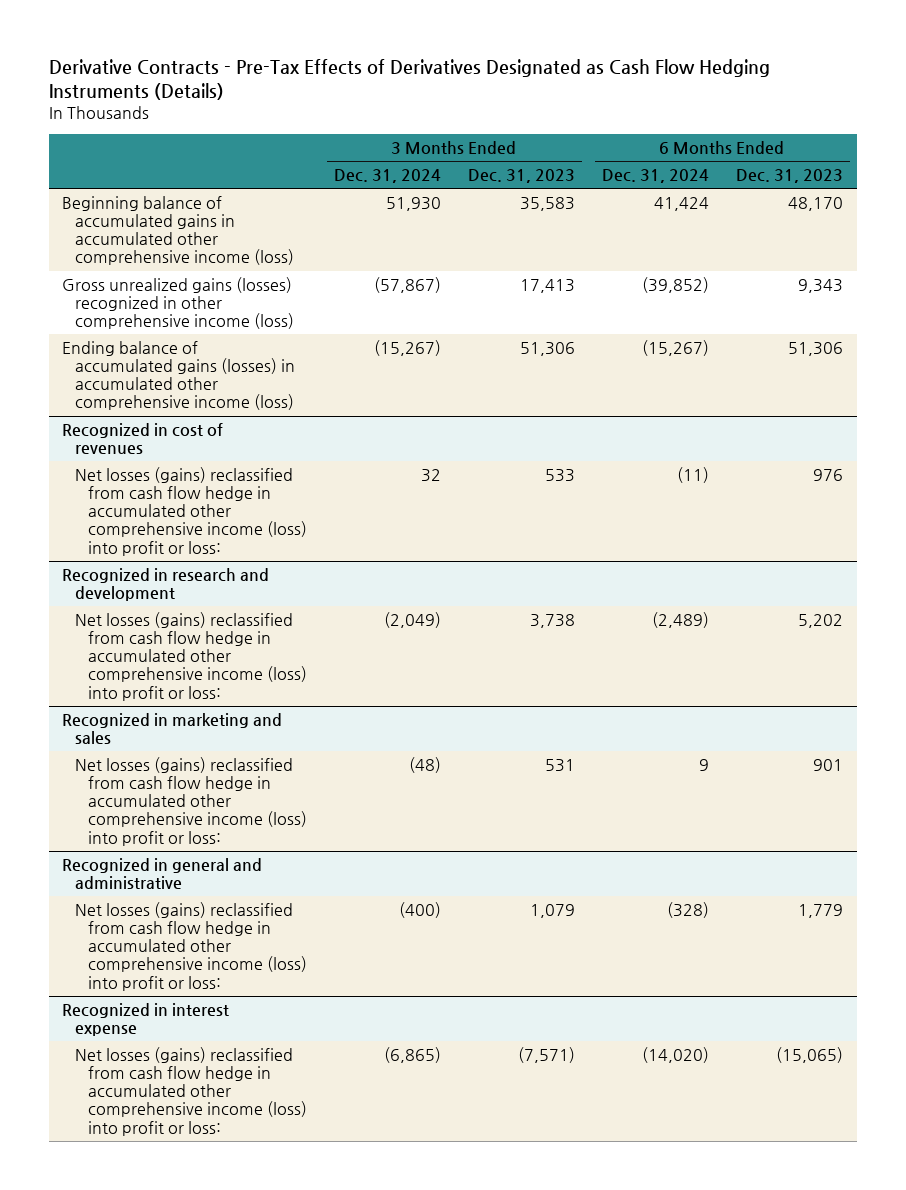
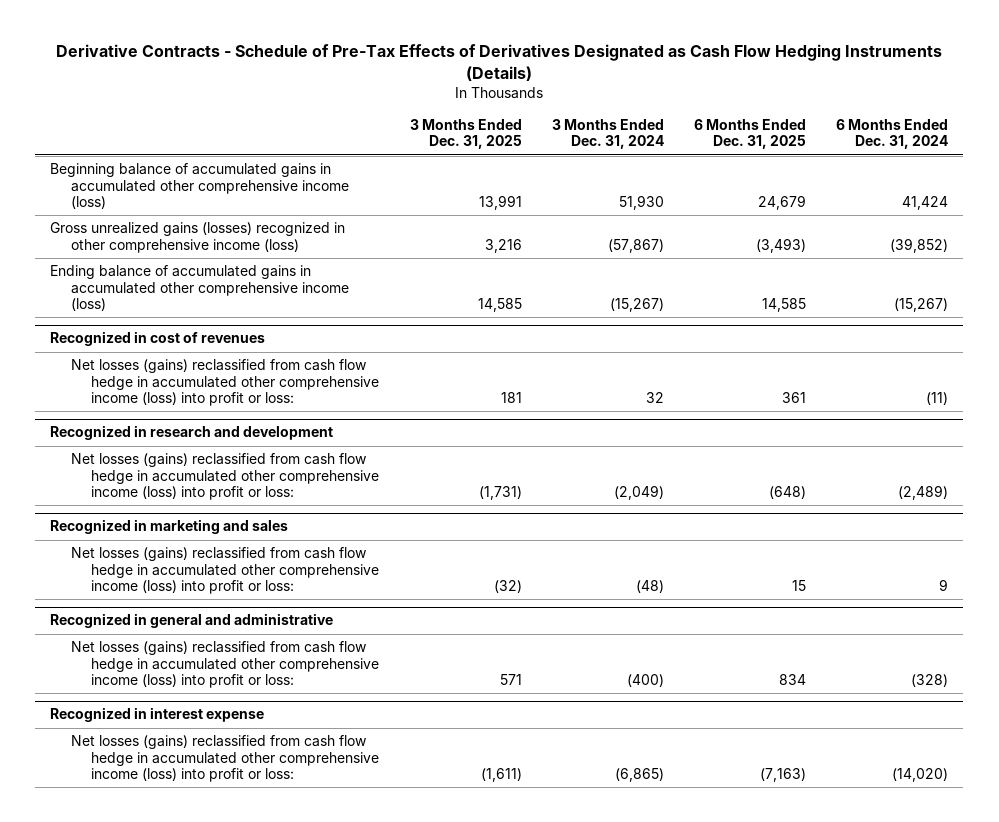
[48,59,770,101] Derivative Contracts - Pre-Tax Effects of Derivatives Designated as Cash Flow Hedging Instruments (Details) -> [56,44,943,81] Derivative Contracts - Schedule of Pre-Tax Effects of Derivatives Designated as Cash Flow Hedging Instruments (Details)
[467,169,575,184] Dec. 31, 2023 -> none
[736,169,844,184] Dec. 31, 2023 -> none
none -> [409,119,522,150] 3 Months Ended Dec. 31, 2025
none -> [693,119,806,150] 6 Months Ended Dec. 31, 2025
[62,341,296,411] Ending balance of accumulated gains (losses) in accumulated other comprehensive income (loss) -> [50,265,349,311] Ending balance of accumulated gains in accumulated other comprehensive income (loss)

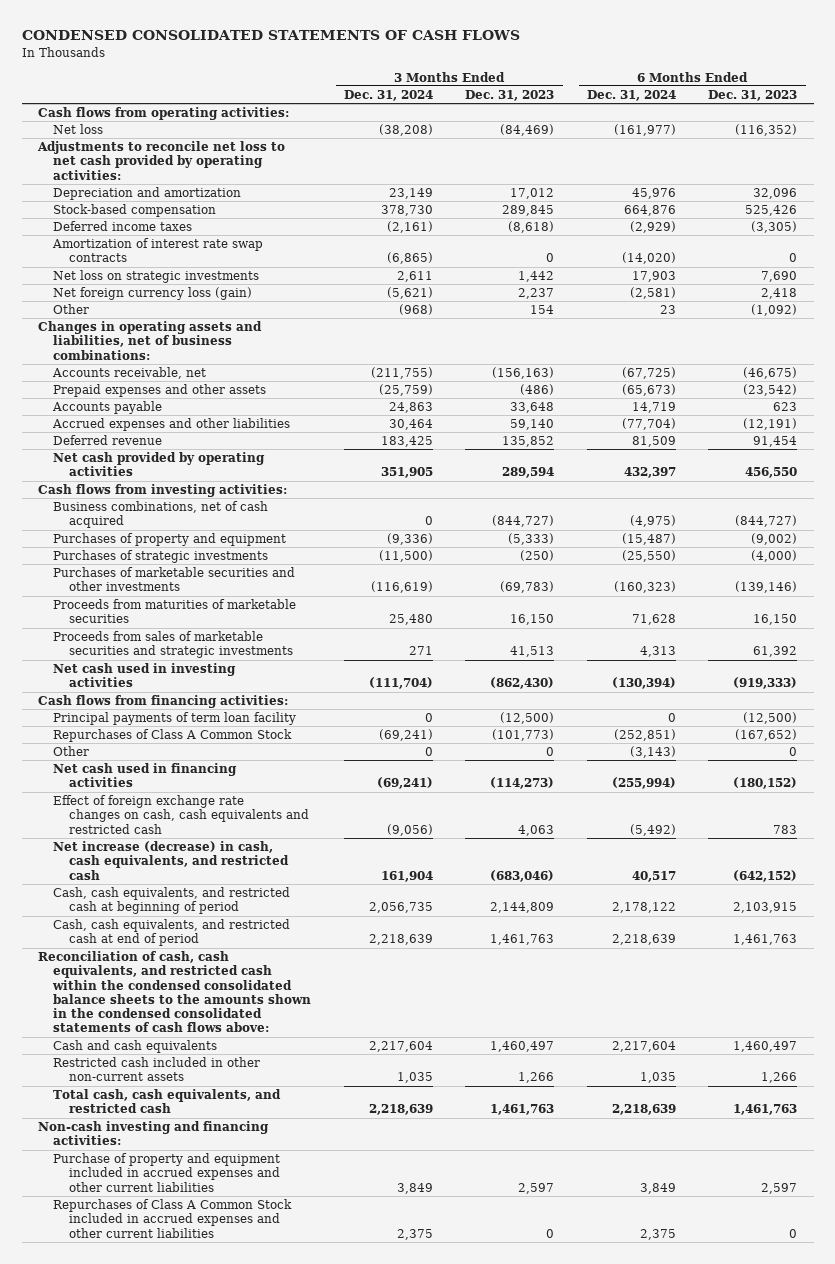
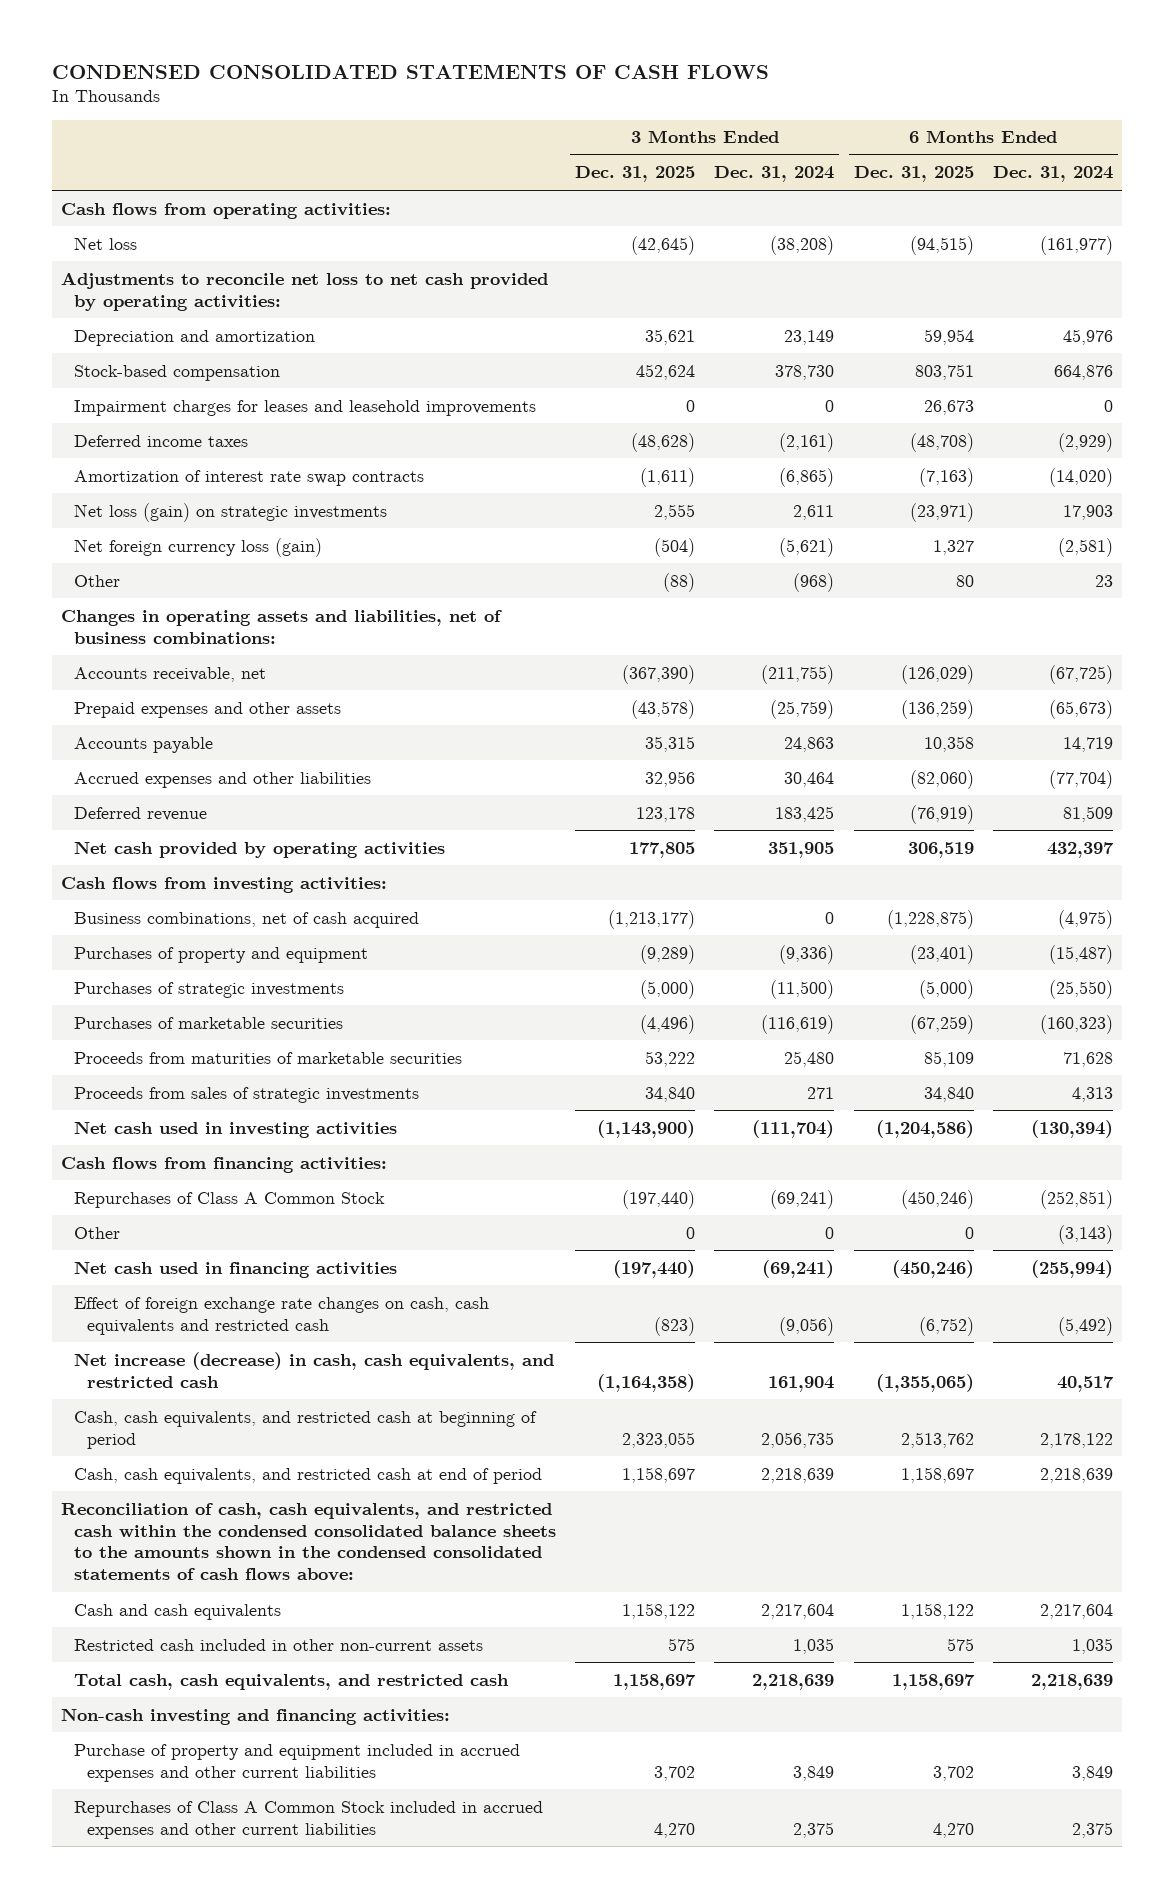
[465,89,555,101] Dec. 31, 2023 -> none
[708,89,798,101] Dec. 31, 2023 -> none
none -> [575,166,696,183] Dec. 31, 2025
none -> [853,166,974,183] Dec. 31, 2025
none -> [74,399,537,416] Impairment charges for leases and leasehold improvements
[53,270,260,284] Net loss on strategic investments -> [74,502,388,522] Net loss (gain) on strategic investments
[53,567,296,592] Purchases of marketable securities and other investments -> [74,1016,344,1029] Purchases of marketable securities
[53,631,294,659] Proceeds from sales of marketable securities and strategic investments -> [74,1086,420,1103] Proceeds from sales of strategic investments
[53,712,297,726] Principal payments of term loan facility -> none

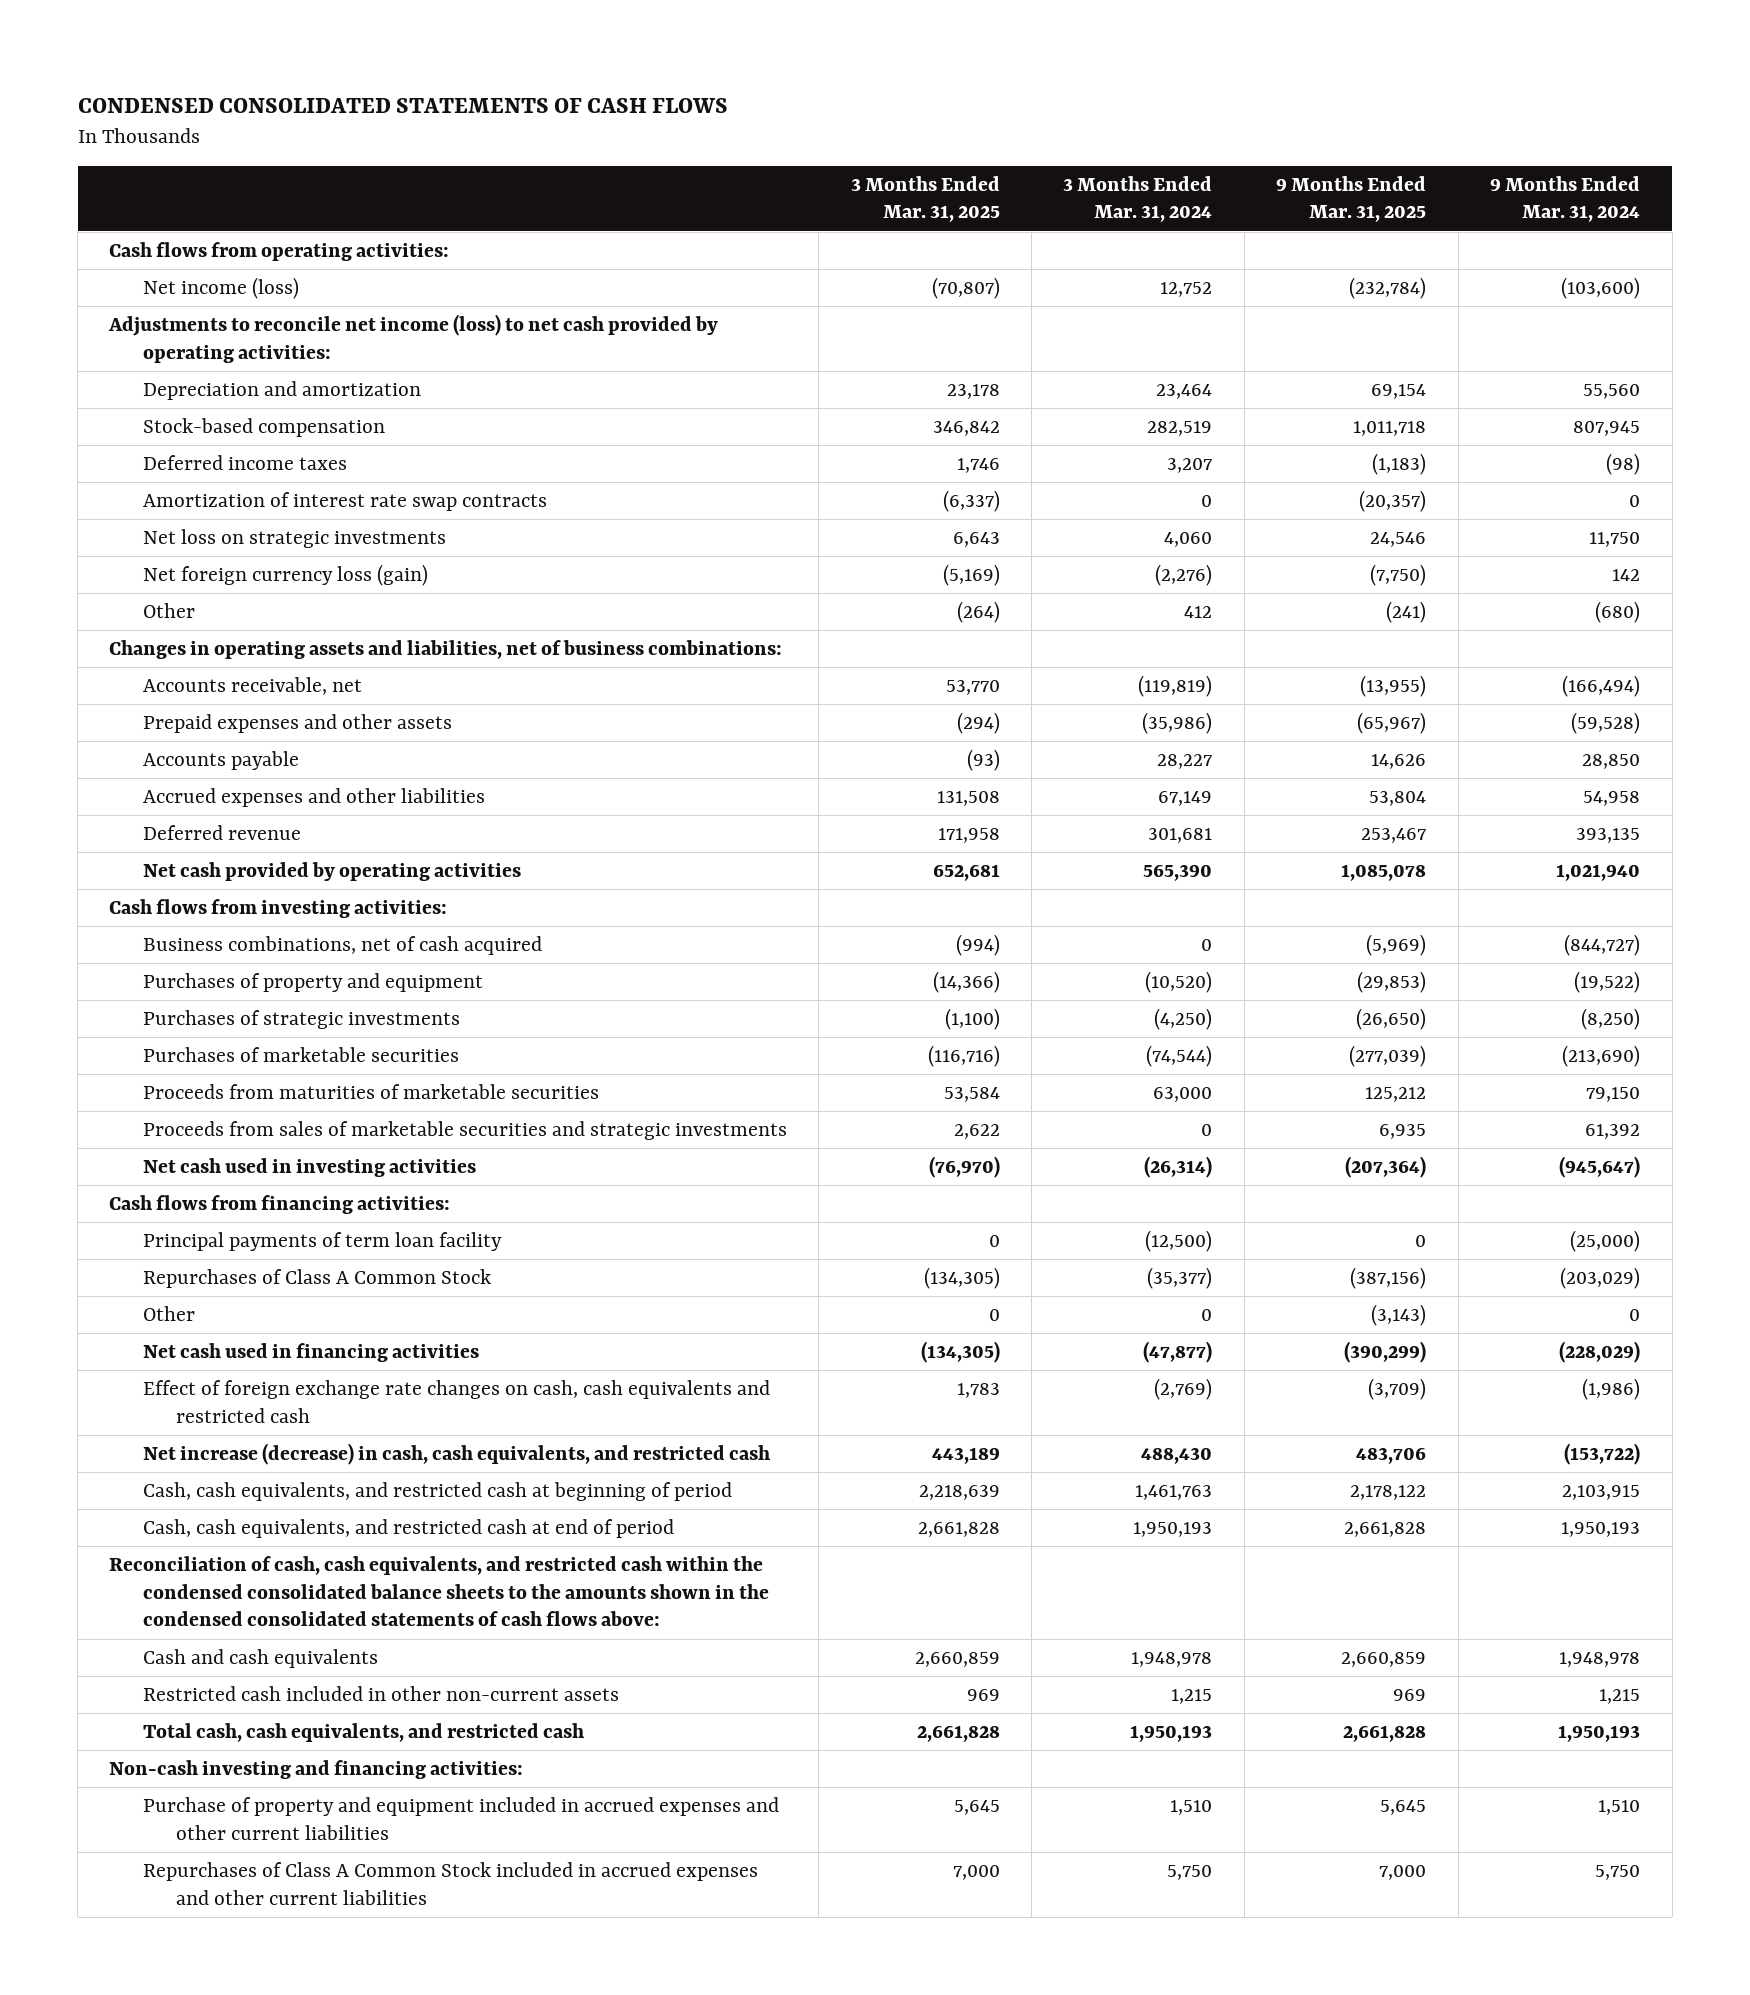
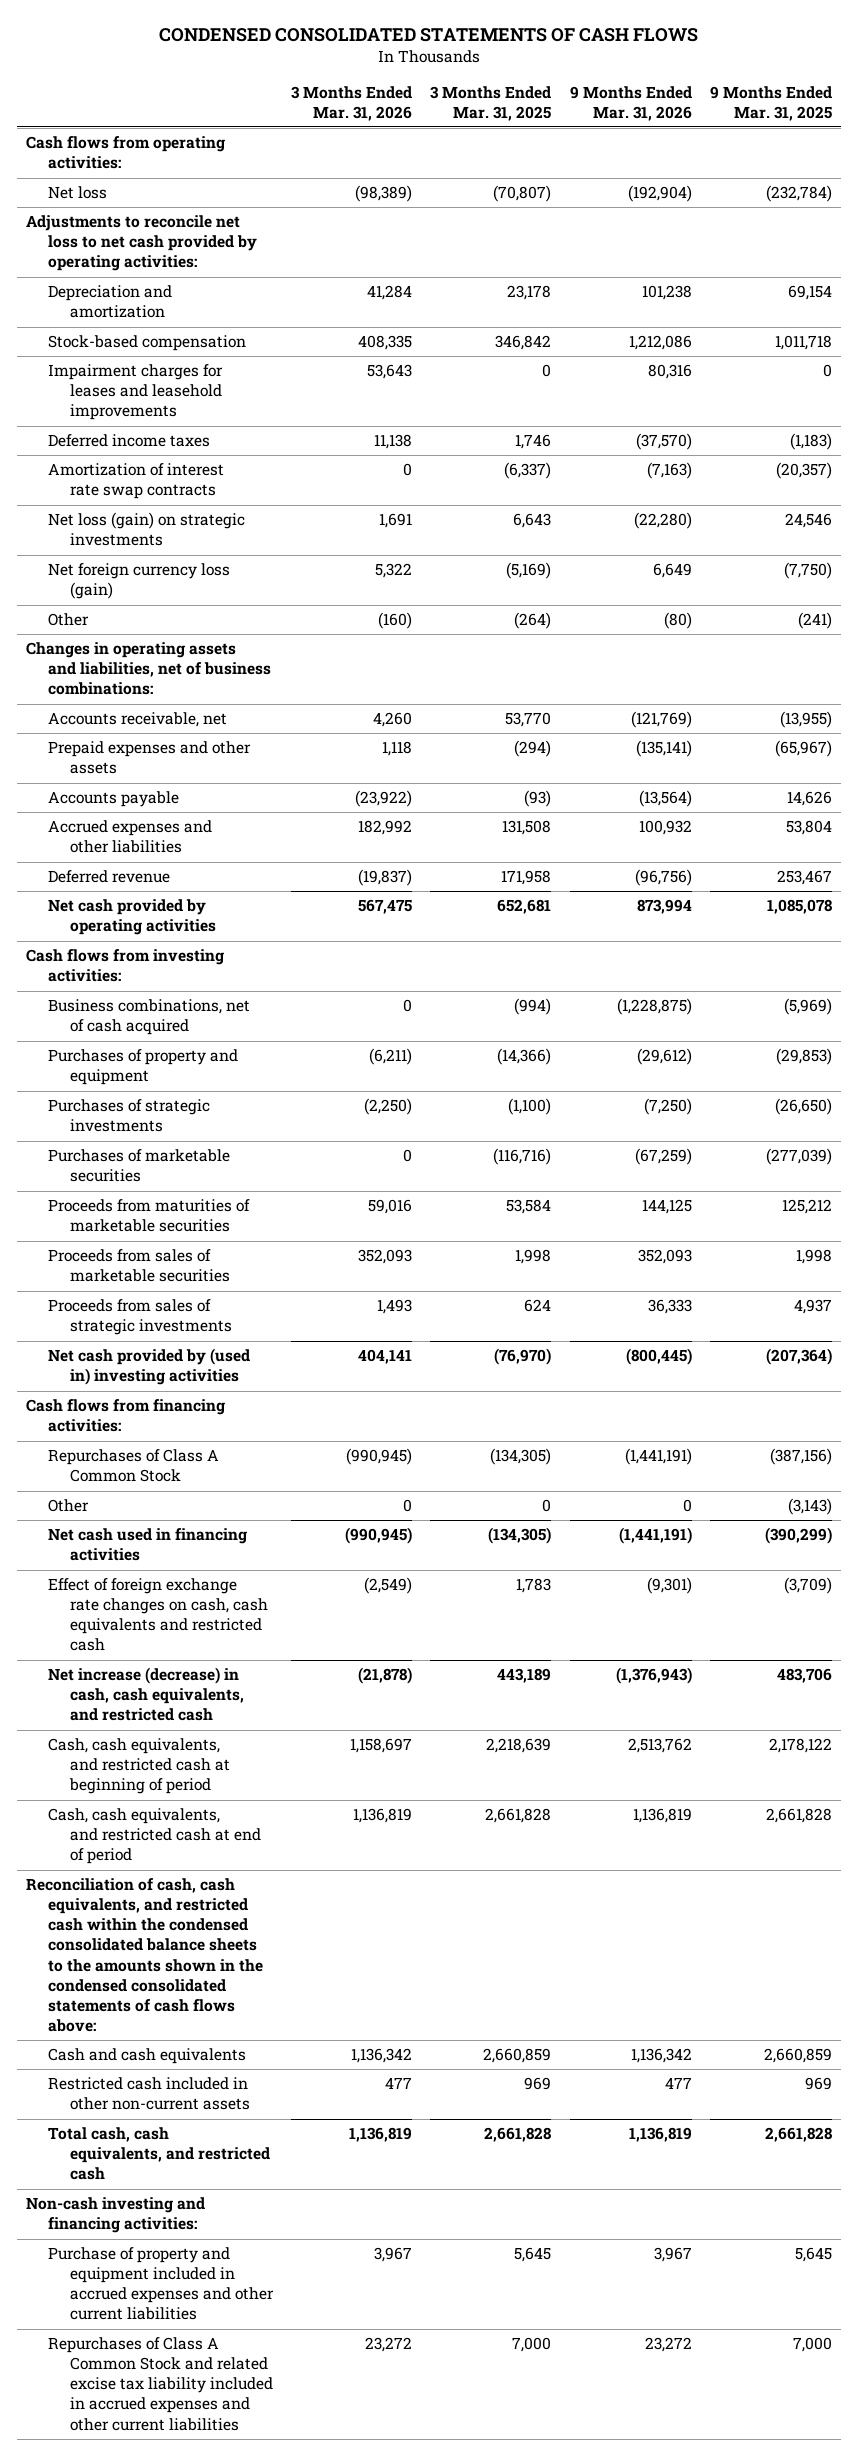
[1063,175,1213,223] 3 Months Ended Mar. 31, 2024 -> none
[1490,175,1641,223] 9 Months Ended Mar. 31, 2024 -> none
none -> [291,85,413,121] 3 Months Ended Mar. 31, 2026
none -> [569,85,692,121] 9 Months Ended Mar. 31, 2026
[142,277,299,300] Net income (loss) -> [48,186,108,200] Net loss
[108,314,719,363] Adjustments to reconcile net income (loss) to net cash provided by operating activities: -> [26,215,258,272] Adjustments to reconcile net loss to net cash provided by operating activities:
none -> [48,364,224,421] Impairment charges for leases and leasehold improvements
[142,529,446,549] Net loss on strategic investments -> [48,512,246,547] Net loss (gain) on strategic investments
[142,1121,787,1141] Proceeds from sales of marketable securities and strategic investments -> [48,1249,230,1283] Proceeds from sales of marketable securities
[953,1124,1000,1140] 2,622 -> [515,1249,552,1265] 1,998
[1379,1124,1427,1140] 6,935 -> [796,1249,833,1265] 1,998
none -> [48,1299,232,1336] Proceeds from sales of strategic investments
[142,1158,476,1178] Net cash used in investing activities -> [48,1348,251,1386] Net cash provided by (used in) investing activities
[142,1232,502,1252] Principal payments of term loan facility -> none
[142,1862,758,1905] Repurchases of Class A Common Stock included in accrued expenses and other current liabilities -> [48,2337,273,2431] Repurchases of Class A Common Stock and related excise tax liability included in accrued expenses and other current liabilities

